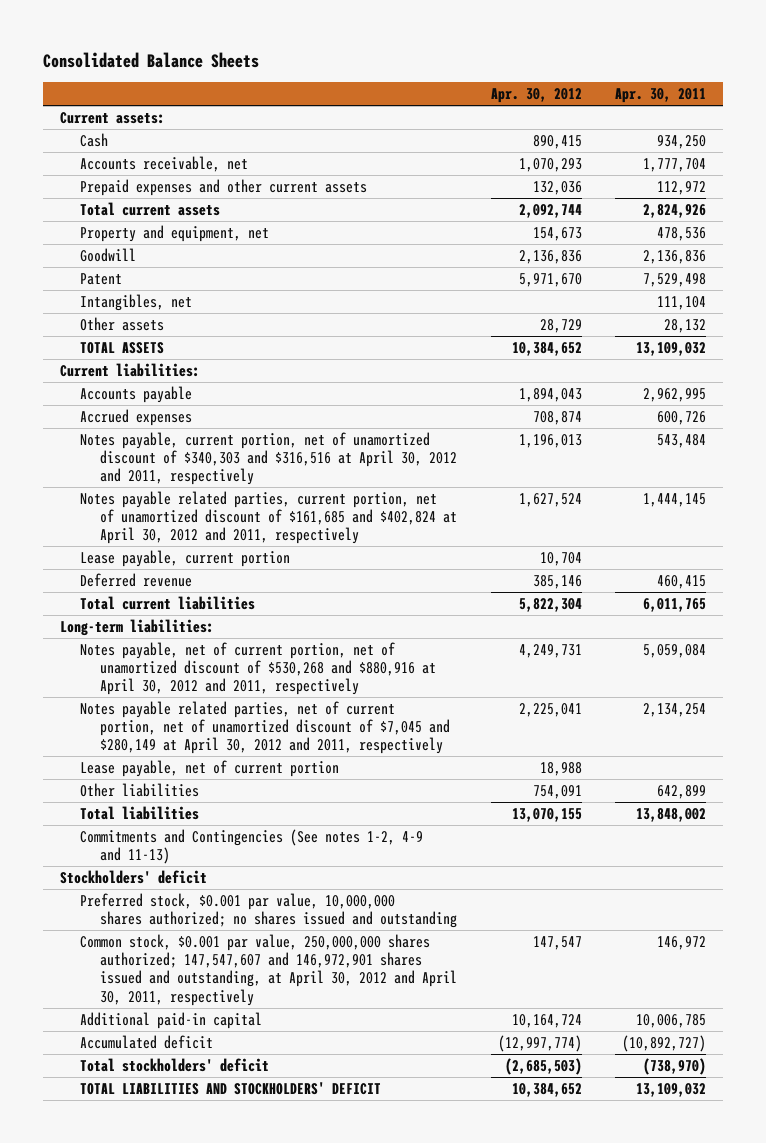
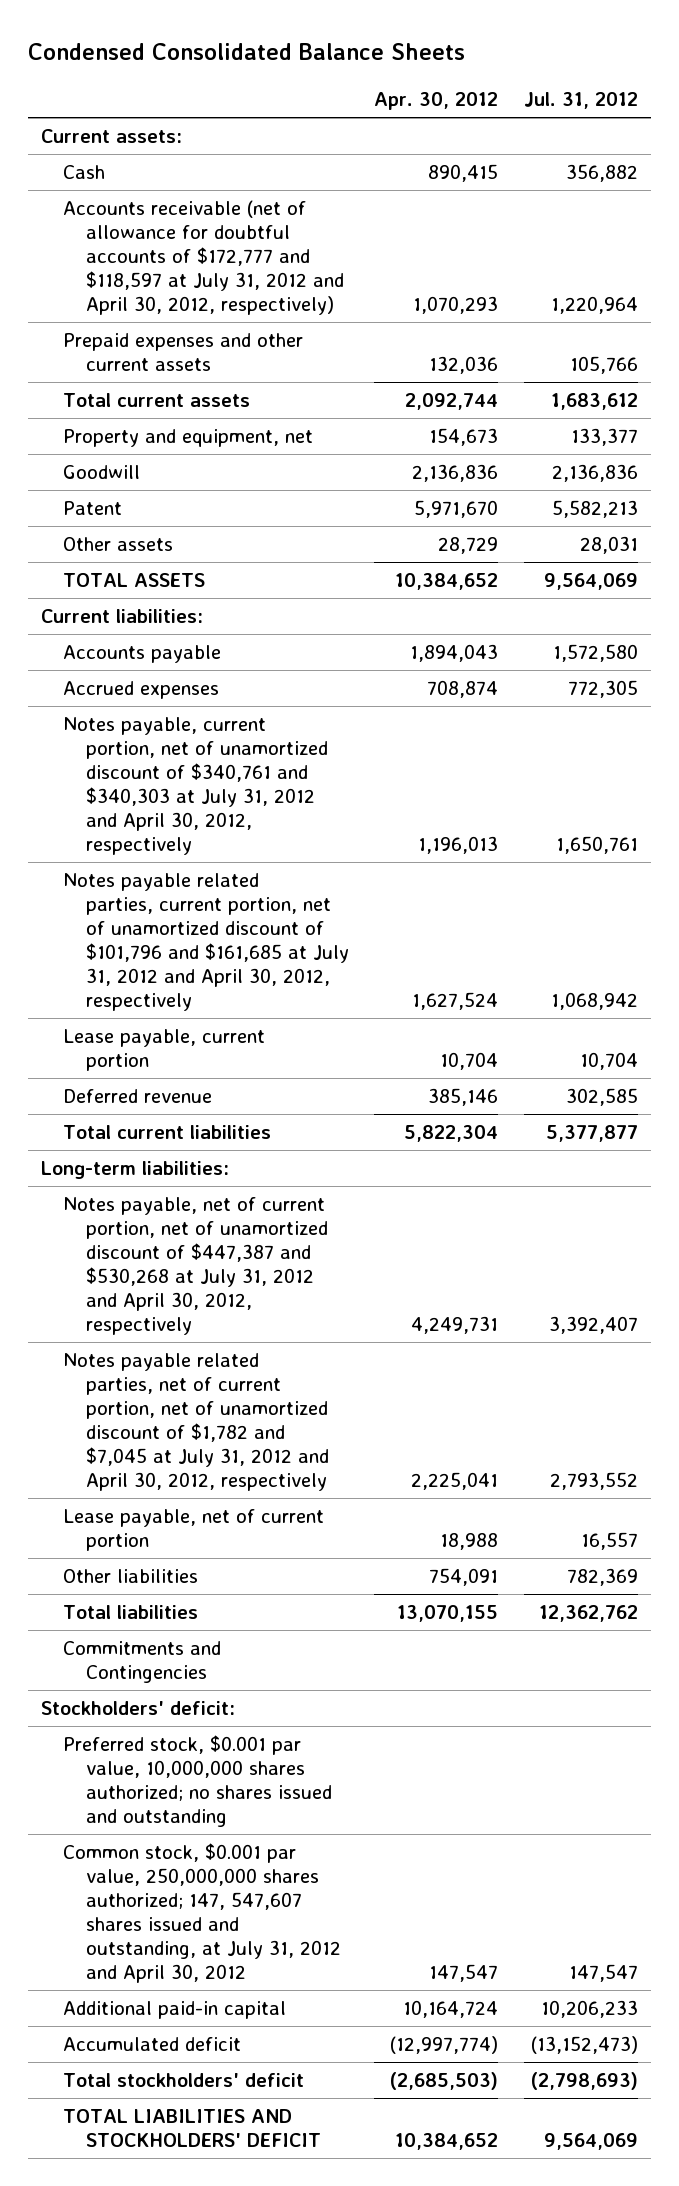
[42,51,259,68] Consolidated Balance Sheets -> [28,43,466,61] Condensed Consolidated Balance Sheets
[615,88,707,104] Apr. 30, 2011 -> none
none -> [523,91,638,109] Jul. 31, 2012
[80,155,249,172] Accounts receivable, net -> [63,200,344,315] Accounts receivable (net of allowance for doubtful accounts of $172,777 and $118,597 at July 31, 2012 and April 30, 2012, respectively)
[80,293,193,311] Intangibles, net -> none
[80,431,458,486] Notes payable, current portion, net of unamortized discount of $340,303 and $316,516 at April 30, 2012 and 2011, respectively -> [63,717,328,855] Notes payable, current portion, net of unamortized discount of $340,761 and $340,303 at July 31, 2012 and April 30, 2012, respectively
[80,490,458,545] Notes payable related parties, current portion, net of unamortized discount of $161,685 and $402,824 at April 30, 2012 and 2011, respectively -> [63,873,349,1011] Notes payable related parties, current portion, net of unamortized discount of $101,796 and $161,685 at July 31, 2012 and April 30, 2012, respectively
[80,641,437,696] Notes payable, net of current portion, net of unamortized discount of $530,268 and $880,916 at April 30, 2012 and 2011, respectively -> [63,1197,328,1335] Notes payable, net of current portion, net of unamortized discount of $447,387 and $530,268 at July 31, 2012 and April 30, 2012, respectively
[80,700,451,755] Notes payable related parties, net of current portion, net of unamortized discount of $7,045 and $280,149 at April 30, 2012 and 2011, respectively -> [63,1353,329,1491] Notes payable related parties, net of current portion, net of unamortized discount of $1,782 and $7,045 at July 31, 2012 and April 30, 2012, respectively
[80,828,424,865] Commitments and Contingencies (See notes 1-2, 4-9 and 11-13) -> [63,1641,222,1683] Commitments and Contingencies
[59,869,207,884] Stockholders' deficit -> [41,1701,236,1716] Stockholders' deficit:
[80,933,458,1006] Common stock, $0.001 par value, 250,000,000 shares authorized; 147,547,607 and 146,972,901 shares issued and outstanding, at April 30, 2012 and April 30, 2011, respectively -> [63,1843,341,1983] Common stock, $0.001 par value, 250,000,000 shares authorized; 147, 547,607 shares issued and outstanding, at July 31, 2012 and April 30, 2012

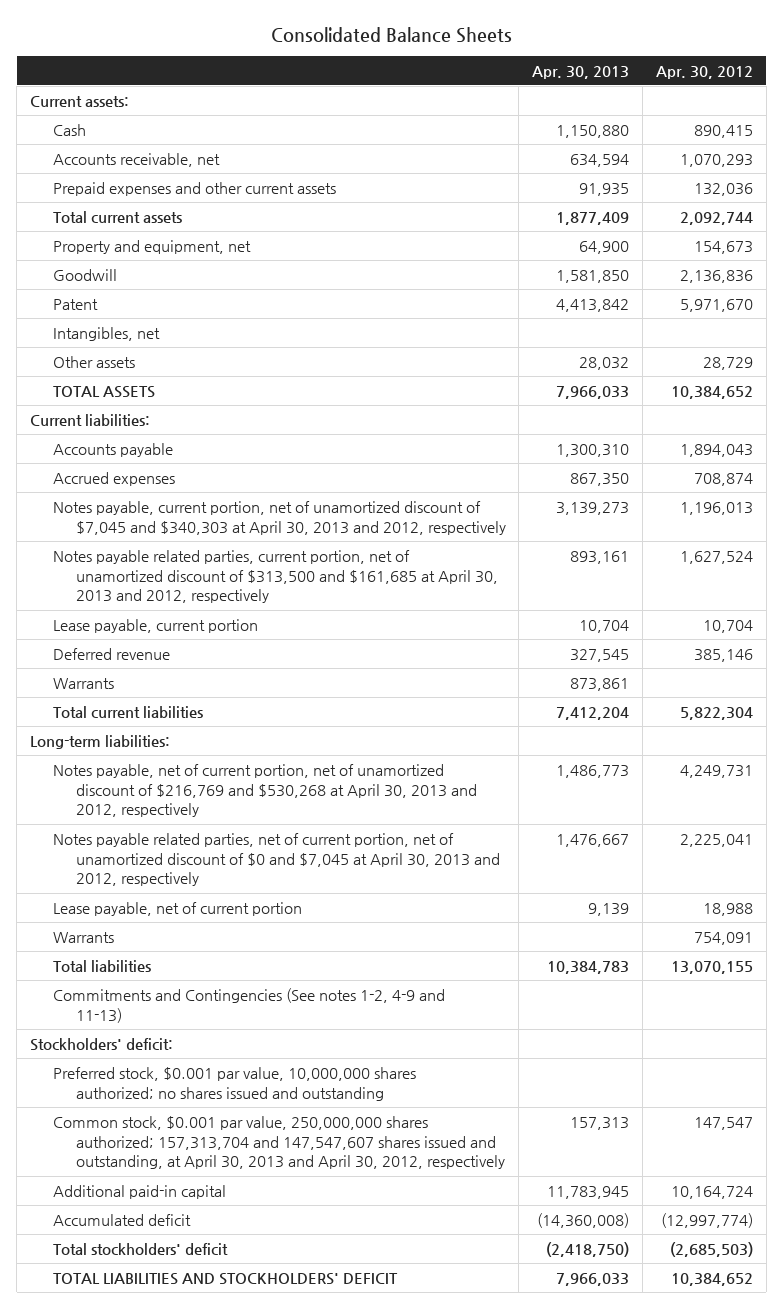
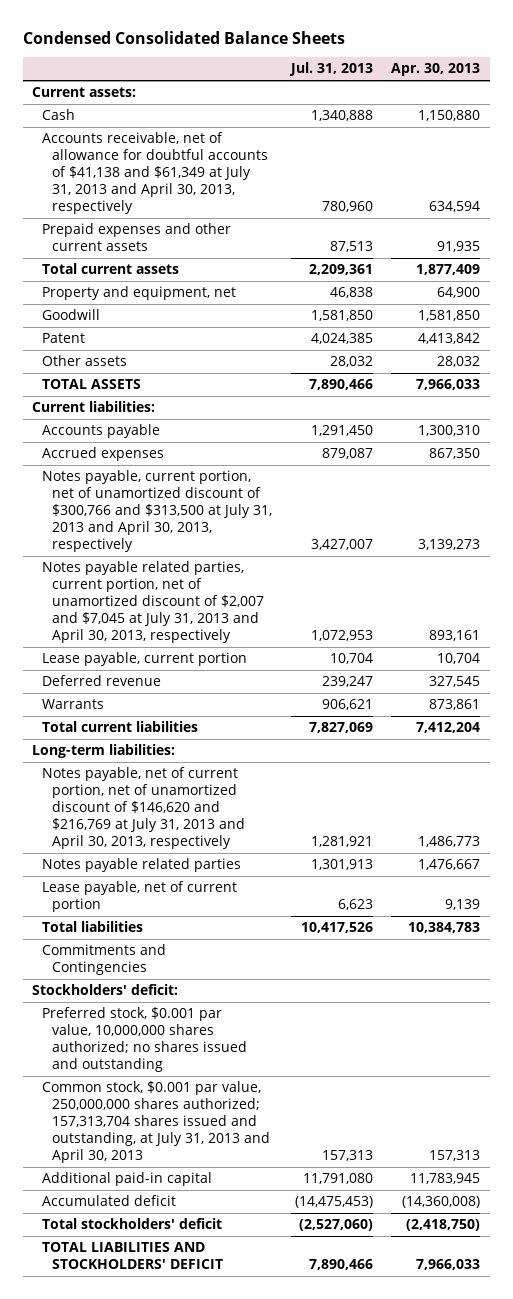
[270,26,512,43] Consolidated Balance Sheets -> [23,30,346,44] Condensed Consolidated Balance Sheets
[655,65,753,79] Apr. 30, 2012 -> none
none -> [288,62,373,77] Jul. 31, 2013
[52,152,220,167] Accounts receivable, net -> [42,132,269,215] Accounts receivable, net of allowance for doubtful accounts of $41,138 and $61,349 at July 31, 2013 and April 30, 2013, respectively
[52,326,160,341] Intangibles, net -> none
[52,500,506,535] Notes payable, current portion, net of unamortized discount of $7,045 and $340,303 at April 30, 2013 and 2012, respectively -> [42,470,273,553] Notes payable, current portion, net of unamortized discount of $300,766 and $313,500 at July 31, 2013 and April 30, 2013, respectively
[52,549,498,604] Notes payable related parties, current portion, net of unamortized discount of $313,500 and $161,685 at April 30, 2013 and 2012, respectively -> [42,561,265,644] Notes payable related parties, current portion, net of unamortized discount of $2,007 and $7,045 at July 31, 2013 and April 30, 2013, respectively
[52,763,477,818] Notes payable, net of current portion, net of unamortized discount of $216,769 and $530,268 at April 30, 2013 and 2012, respectively -> [42,767,246,850] Notes payable, net of current portion, net of unamortized discount of $146,620 and $216,769 at July 31, 2013 and April 30, 2013, respectively
[52,832,500,887] Notes payable related parties, net of current portion, net of unamortized discount of $0 and $7,045 at April 30, 2013 and 2012, respectively -> [42,858,242,873] Notes payable related parties
[52,931,114,943] Warrants -> none
[52,987,445,1023] Commitments and Contingencies (See notes 1-2, 4-9 and 11-13) -> [42,944,167,976] Commitments and Contingencies
[52,1115,505,1170] Common stock, $0.001 par value, 250,000,000 shares authorized; 157,313,704 and 147,547,607 shares issued and outstanding, at April 30, 2013 and April 30, 2012, respectively -> [42,1081,271,1164] Common stock, $0.001 par value, 250,000,000 shares authorized; 157,313,704 shares issued and outstanding, at July 31, 2013 and April 30, 2013

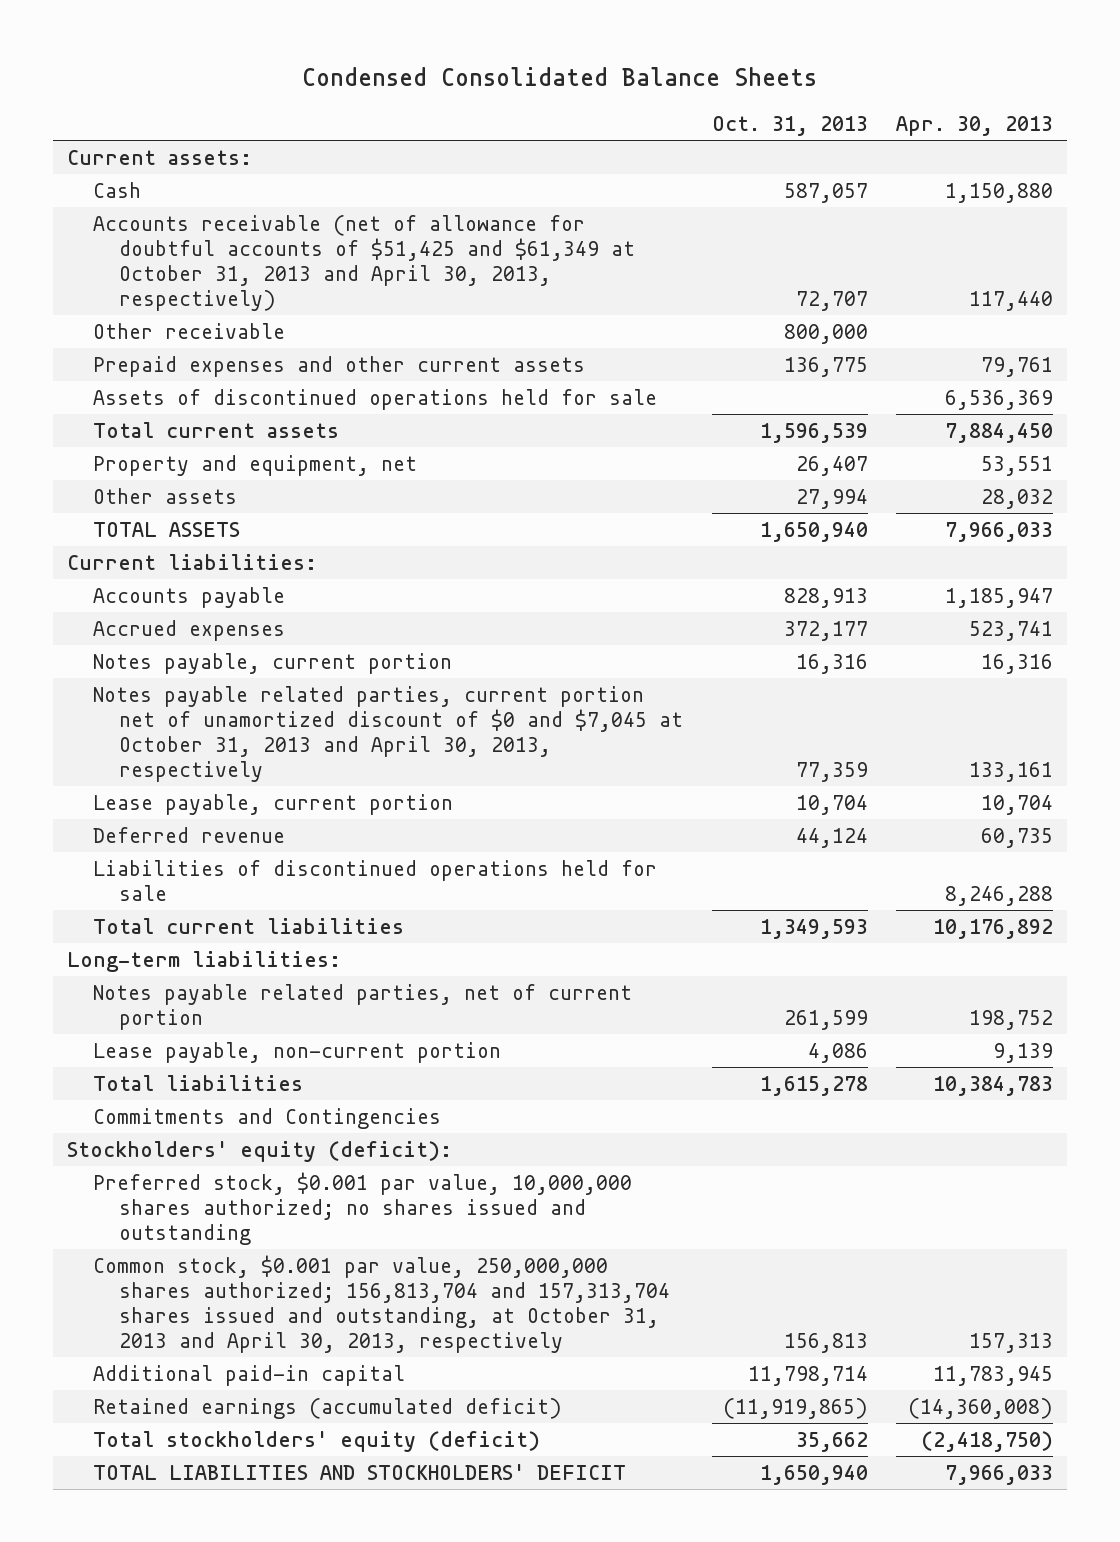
[288,62,373,77] Jul. 31, 2013 -> none
none -> [711,115,868,136] Oct. 31, 2013
[42,309,101,321] Goodwill -> none
[42,333,86,344] Patent -> none
[42,132,269,215] Accounts receivable, net of allowance for doubtful accounts of $41,138 and $61,349 at July 31, 2013 and April 30, 2013, respectively -> [92,215,636,311] Accounts receivable (net of allowance for doubtful accounts of $51,425 and $61,349 at October 31, 2013 and April 30, 2013, respectively)
[429,201,481,213] 634,594 -> [969,290,1054,311] 117,440
none -> [92,323,285,340] Other receivable
[437,241,481,253] 91,935 -> [981,357,1054,378] 79,761
none -> [92,389,657,411] Assets of discontinued operations held for sale
[416,264,481,276] 1,877,409 -> [945,423,1054,444] 7,884,450
[437,287,481,299] 64,900 -> [981,456,1054,477] 53,551
[418,425,481,437] 1,300,310 -> [945,588,1054,609] 1,185,947
[429,448,481,460] 867,350 -> [969,621,1054,642] 523,741
[42,470,273,553] Notes payable, current portion, net of unamortized discount of $300,766 and $313,500 at July 31, 2013 and April 30, 2013, respectively -> [92,653,452,675] Notes payable, current portion
[418,539,481,551] 3,139,273 -> [981,654,1054,675] 16,316
[42,561,265,644] Notes payable related parties, current portion, net of unamortized discount of $2,007 and $7,045 at July 31, 2013 and April 30, 2013, respectively -> [92,686,684,782] Notes payable related parties, current portion net of unamortized discount of $0 and $7,045 at October 31, 2013 and April 30, 2013, respectively
[429,630,481,642] 893,161 -> [969,761,1054,782] 133,161
[42,699,105,710] Warrants -> none
[429,676,481,688] 327,545 -> [981,828,1054,849] 60,735
none -> [92,860,657,901] Liabilities of discontinued operations held for sale
[416,722,481,734] 7,412,204 -> [933,919,1054,940] 10,176,892
[42,767,246,850] Notes payable, net of current portion, net of unamortized discount of $146,620 and $216,769 at July 31, 2013 and April 30, 2013, respectively -> none
[42,858,242,873] Notes payable related parties -> [92,984,632,1030] Notes payable related parties, net of current portion
[418,859,481,871] 1,476,667 -> [969,1009,1054,1030] 198,752
[42,881,238,913] Lease payable, net of current portion -> [92,1042,501,1064] Lease payable, non-current portion
[32,984,179,996] Stockholders' deficit: -> [66,1141,452,1163] Stockholders' equity (deficit):
[42,1081,271,1164] Common stock, $0.001 par value, 250,000,000 shares authorized; 157,313,704 shares issued and outstanding, at July 31, 2013 and April 30, 2013 -> [92,1255,671,1353] Common stock, $0.001 par value, 250,000,000 shares authorized; 156,813,704 and 157,313,704 shares issued and outstanding, at October 31, 2013 and April 30, 2013, respectively
[42,1195,177,1207] Accumulated deficit -> [92,1398,562,1420] Retained earnings (accumulated deficit)
[42,1218,223,1230] Total stockholders' deficit -> [92,1431,540,1453] Total stockholders' equity (deficit)

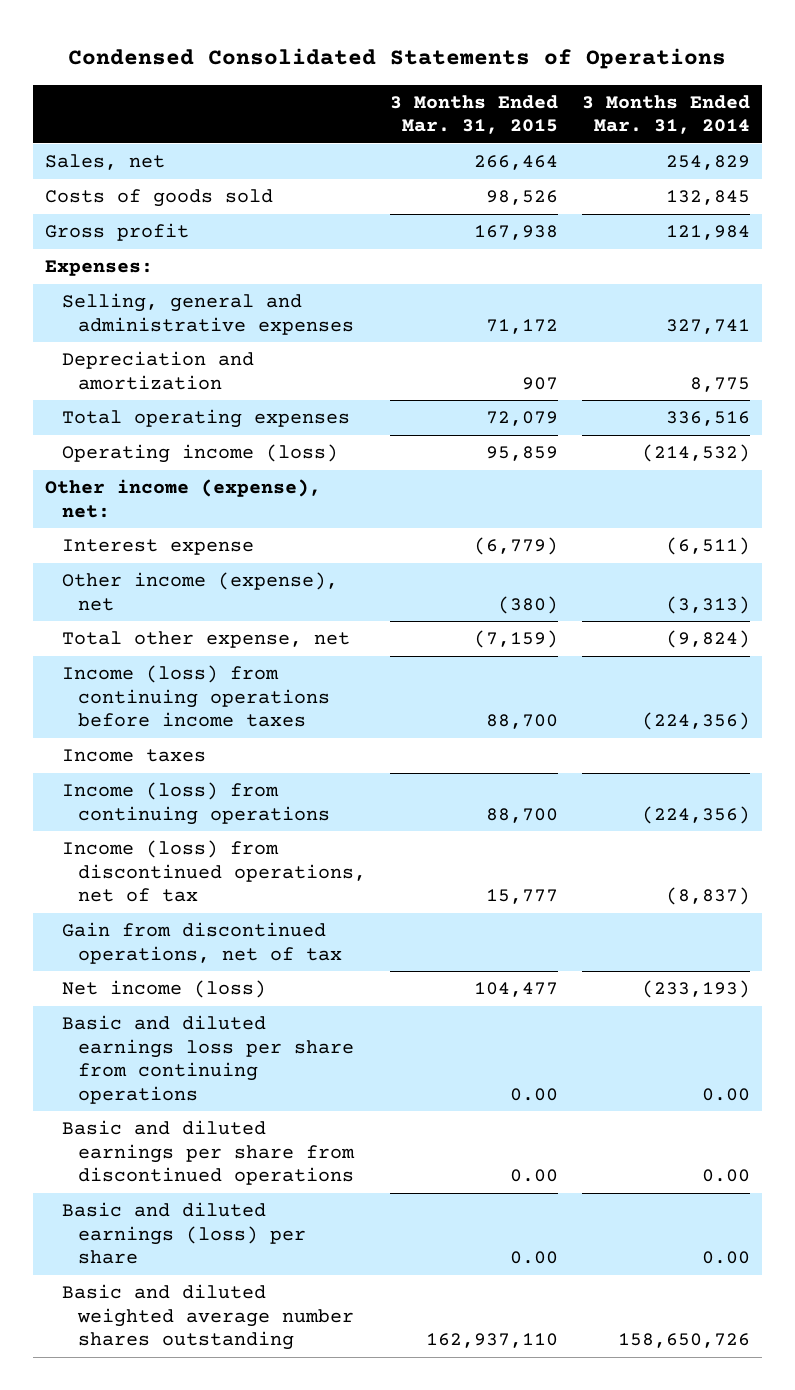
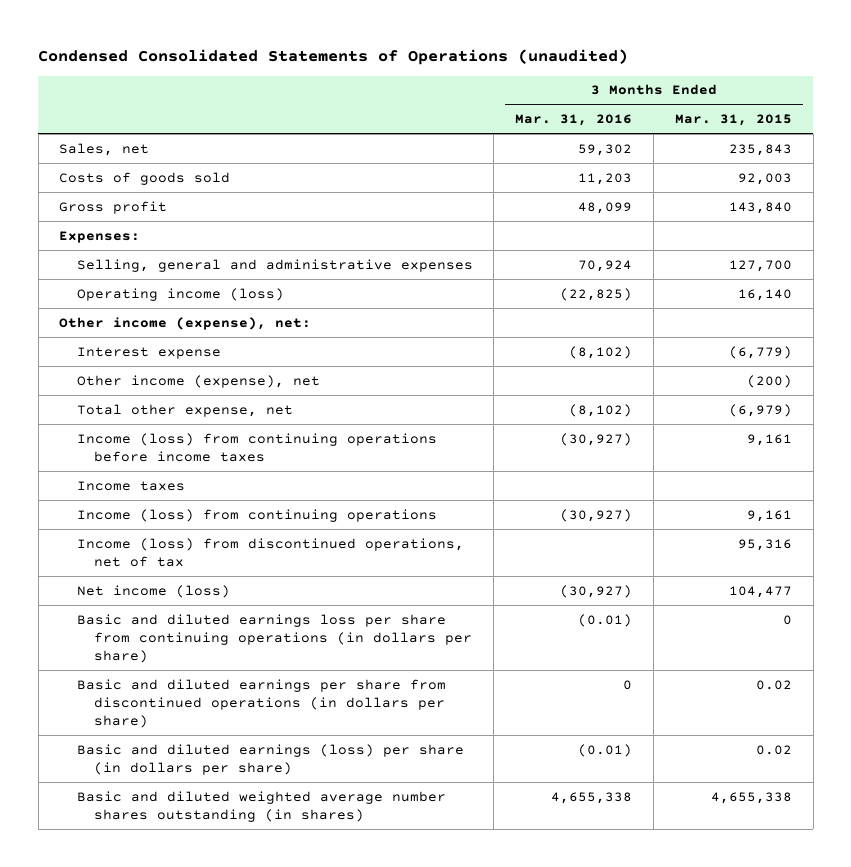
[68,48,727,70] Condensed Consolidated Statements of Operations -> [38,48,629,65] Condensed Consolidated Statements of Operations (unaudited)
[581,94,750,135] 3 Months Ended Mar. 31, 2014 -> none
none -> [515,114,633,127] Mar. 31, 2016
[473,155,558,171] 266,464 -> [728,143,792,156] 235,843
[485,190,558,206] 98,526 -> [737,172,792,185] 92,003
[473,225,558,241] 167,938 -> [728,201,792,214] 143,840
[61,351,254,390] Depreciation and amortization -> none
[61,409,350,429] Total operating expenses -> none
[485,318,558,334] 71,172 -> [728,259,792,272] 127,700
[485,446,558,462] 95,859 -> [737,288,792,301] 16,140
[497,595,558,614] (380) -> [746,374,792,388] (200)
[473,630,558,649] (7,159) -> [728,403,792,417] (6,979)
[485,714,558,730] 88,700 -> [746,433,792,446] 9,161
[61,922,342,964] Gain from discontinued operations, net of tax -> none
[485,807,558,823] 88,700 -> [746,509,792,522] 9,161
[485,889,558,905] 15,777 -> [737,538,792,551] 95,316
[61,1015,354,1104] Basic and diluted earnings loss per share from continuing operations -> [76,613,472,663] Basic and diluted earnings loss per share from continuing operations (in dollars per share)
[509,1087,558,1101] 0.00 -> [782,614,792,625] 0
[61,1120,355,1186] Basic and diluted earnings per share from discontinued operations -> [76,678,446,728] Basic and diluted earnings per share from discontinued operations (in dollars per share)
[509,1169,558,1183] 0.00 -> [755,679,792,690] 0.02
[61,1202,306,1265] Basic and diluted earnings (loss) per share -> [76,743,464,775] Basic and diluted earnings (loss) per share (in dollars per share)
[509,1251,558,1265] 0.00 -> [755,744,792,755] 0.02
[61,1284,354,1351] Basic and diluted weighted average number shares outstanding -> [76,790,446,822] Basic and diluted weighted average number shares outstanding (in shares)
[425,1333,558,1349] 162,937,110 -> [710,791,792,804] 4,655,338

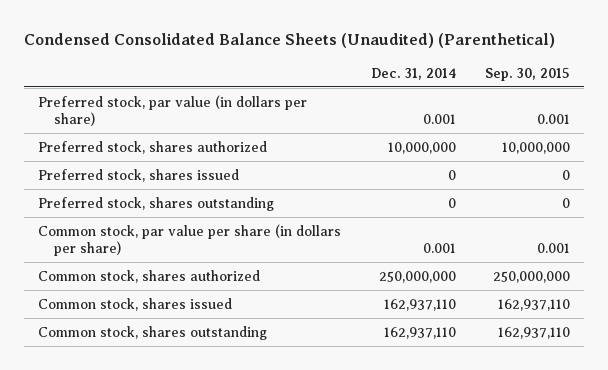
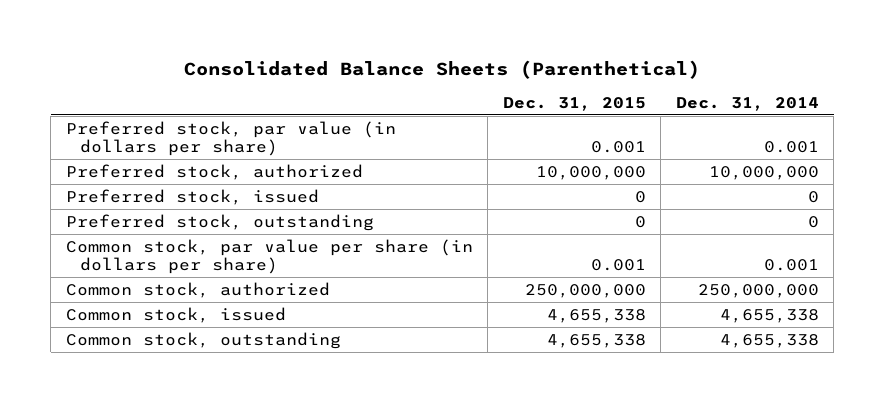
[23,33,555,49] Condensed Consolidated Balance Sheets (Unaudited) (Parenthetical) -> [184,59,701,79] Consolidated Balance Sheets (Parenthetical)
[484,67,570,81] Sep. 30, 2015 -> none
none -> [502,96,646,111] Dec. 31, 2015
[38,140,268,154] Preferred stock, shares authorized -> [65,163,363,180] Preferred stock, authorized
[38,168,240,182] Preferred stock, shares issued -> [65,188,319,205] Preferred stock, issued
[38,196,275,211] Preferred stock, shares outstanding -> [65,213,374,231] Preferred stock, outstanding
[38,269,261,283] Common stock, shares authorized -> [65,281,330,298] Common stock, authorized
[38,297,233,311] Common stock, shares issued -> [65,306,286,323] Common stock, issued
[383,298,456,311] 162,937,110 -> [719,308,819,323] 4,655,338
[38,325,268,340] Common stock, shares outstanding -> [65,331,341,349] Common stock, outstanding
[383,326,456,339] 162,937,110 -> [719,333,819,348] 4,655,338

